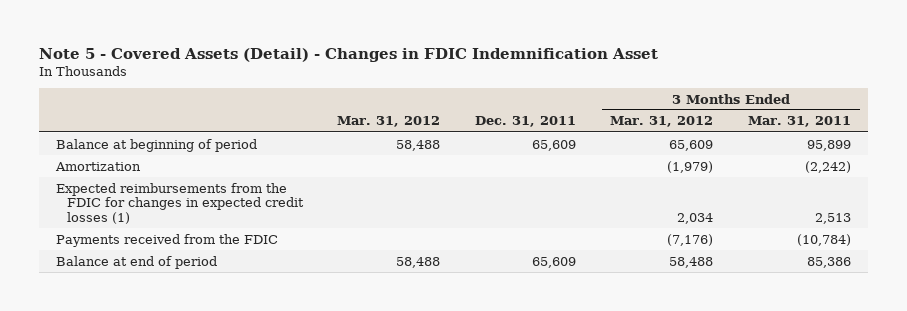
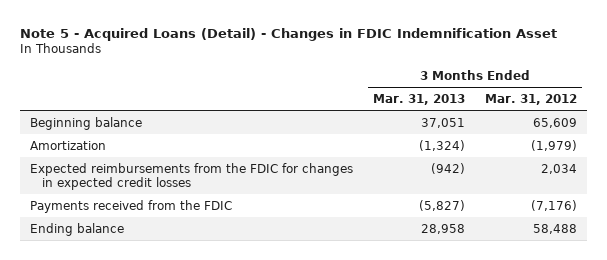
[38,47,658,62] Note 5 - Covered Assets (Detail) - Changes in FDIC Indemnification Asset -> [19,27,557,41] Note 5 - Acquired Loans (Detail) - Changes in FDIC Indemnification Asset
[337,116,441,128] Mar. 31, 2012 -> none
[474,116,576,128] Dec. 31, 2011 -> none
[748,116,852,128] Mar. 31, 2011 -> none
none -> [373,93,466,105] Mar. 31, 2013
[56,138,258,152] Balance at beginning of period -> [29,116,142,130] Beginning balance
[56,182,304,224] Expected reimbursements from the FDIC for changes in expected credit losses (1) -> [29,162,353,190] Expected reimbursements from the FDIC for changes in expected credit losses
[56,255,218,269] Balance at end of period -> [29,222,124,236] Ending balance

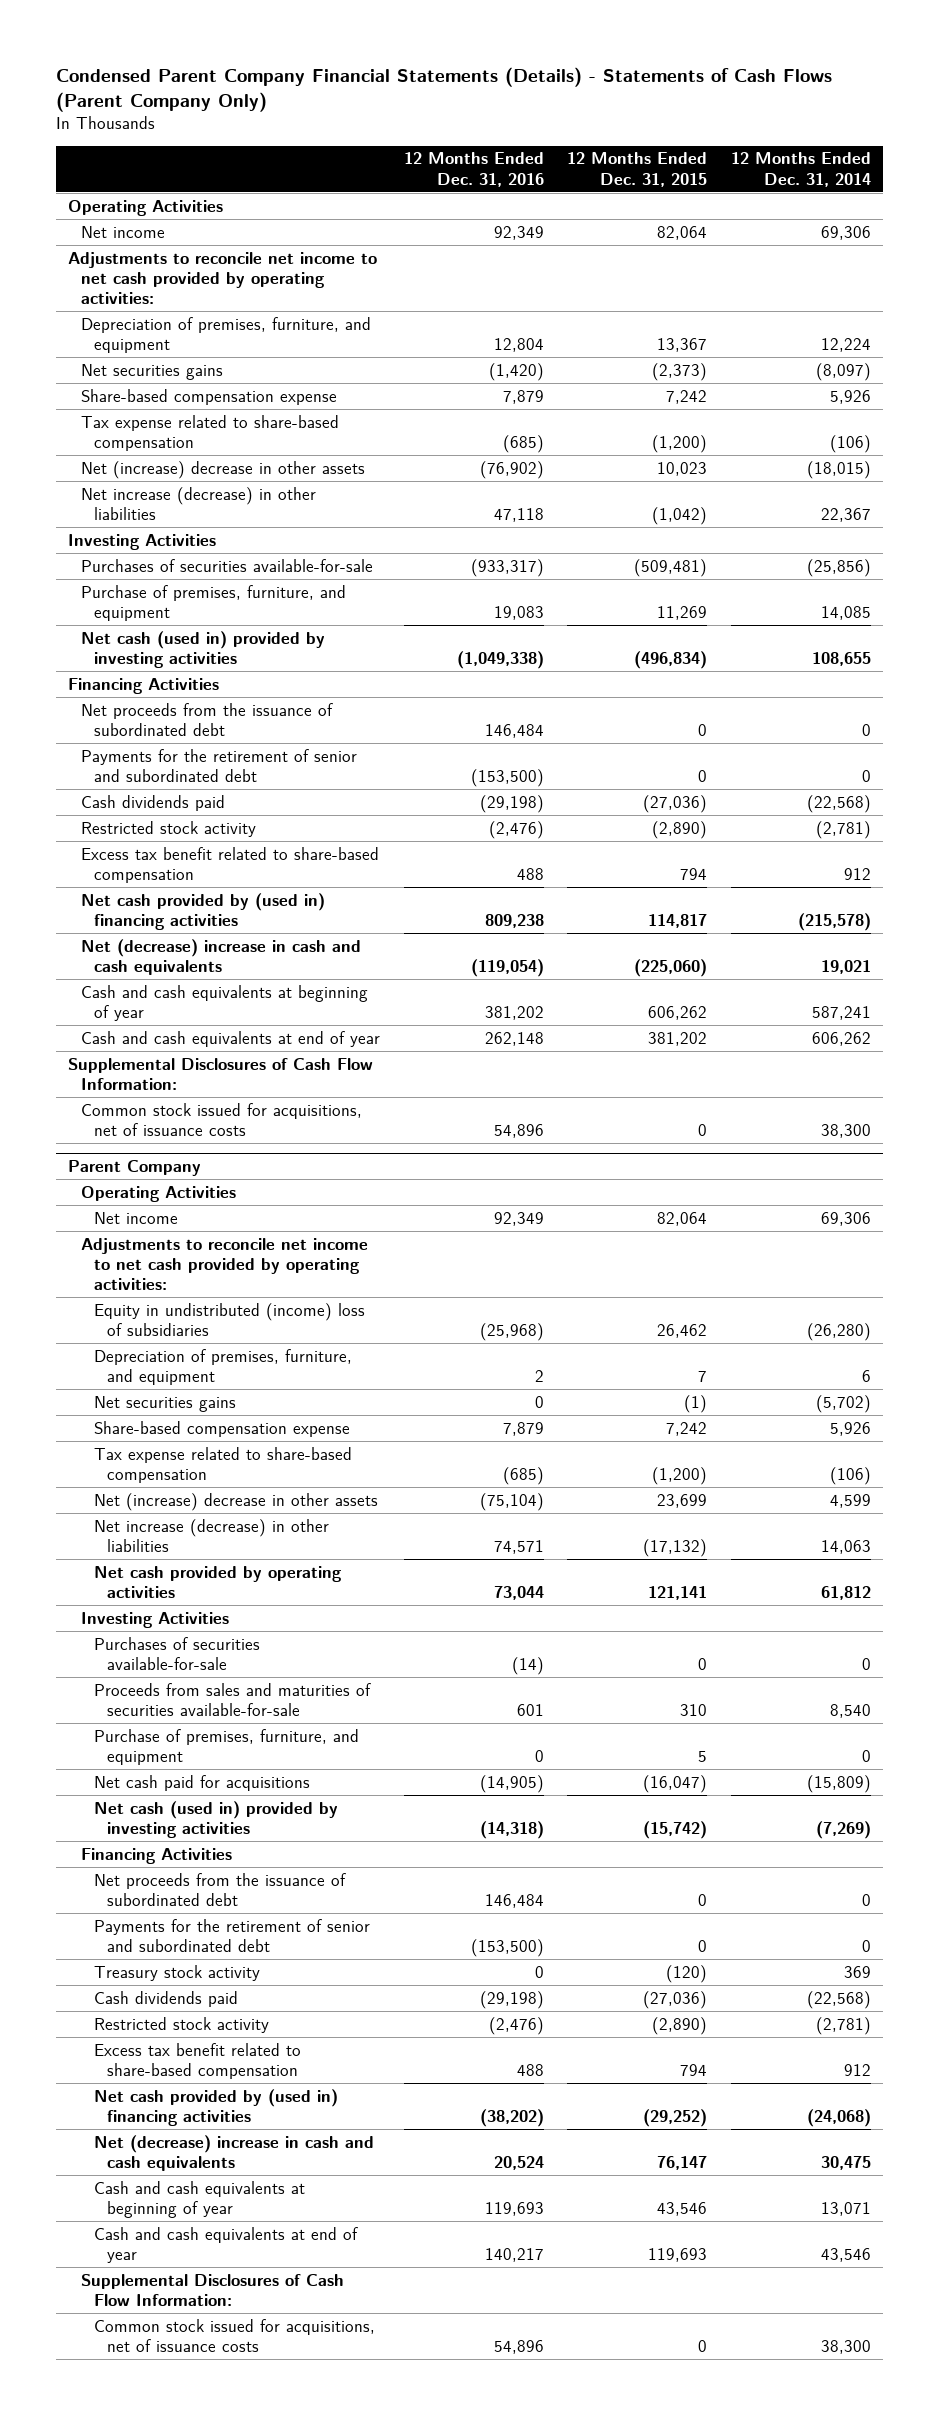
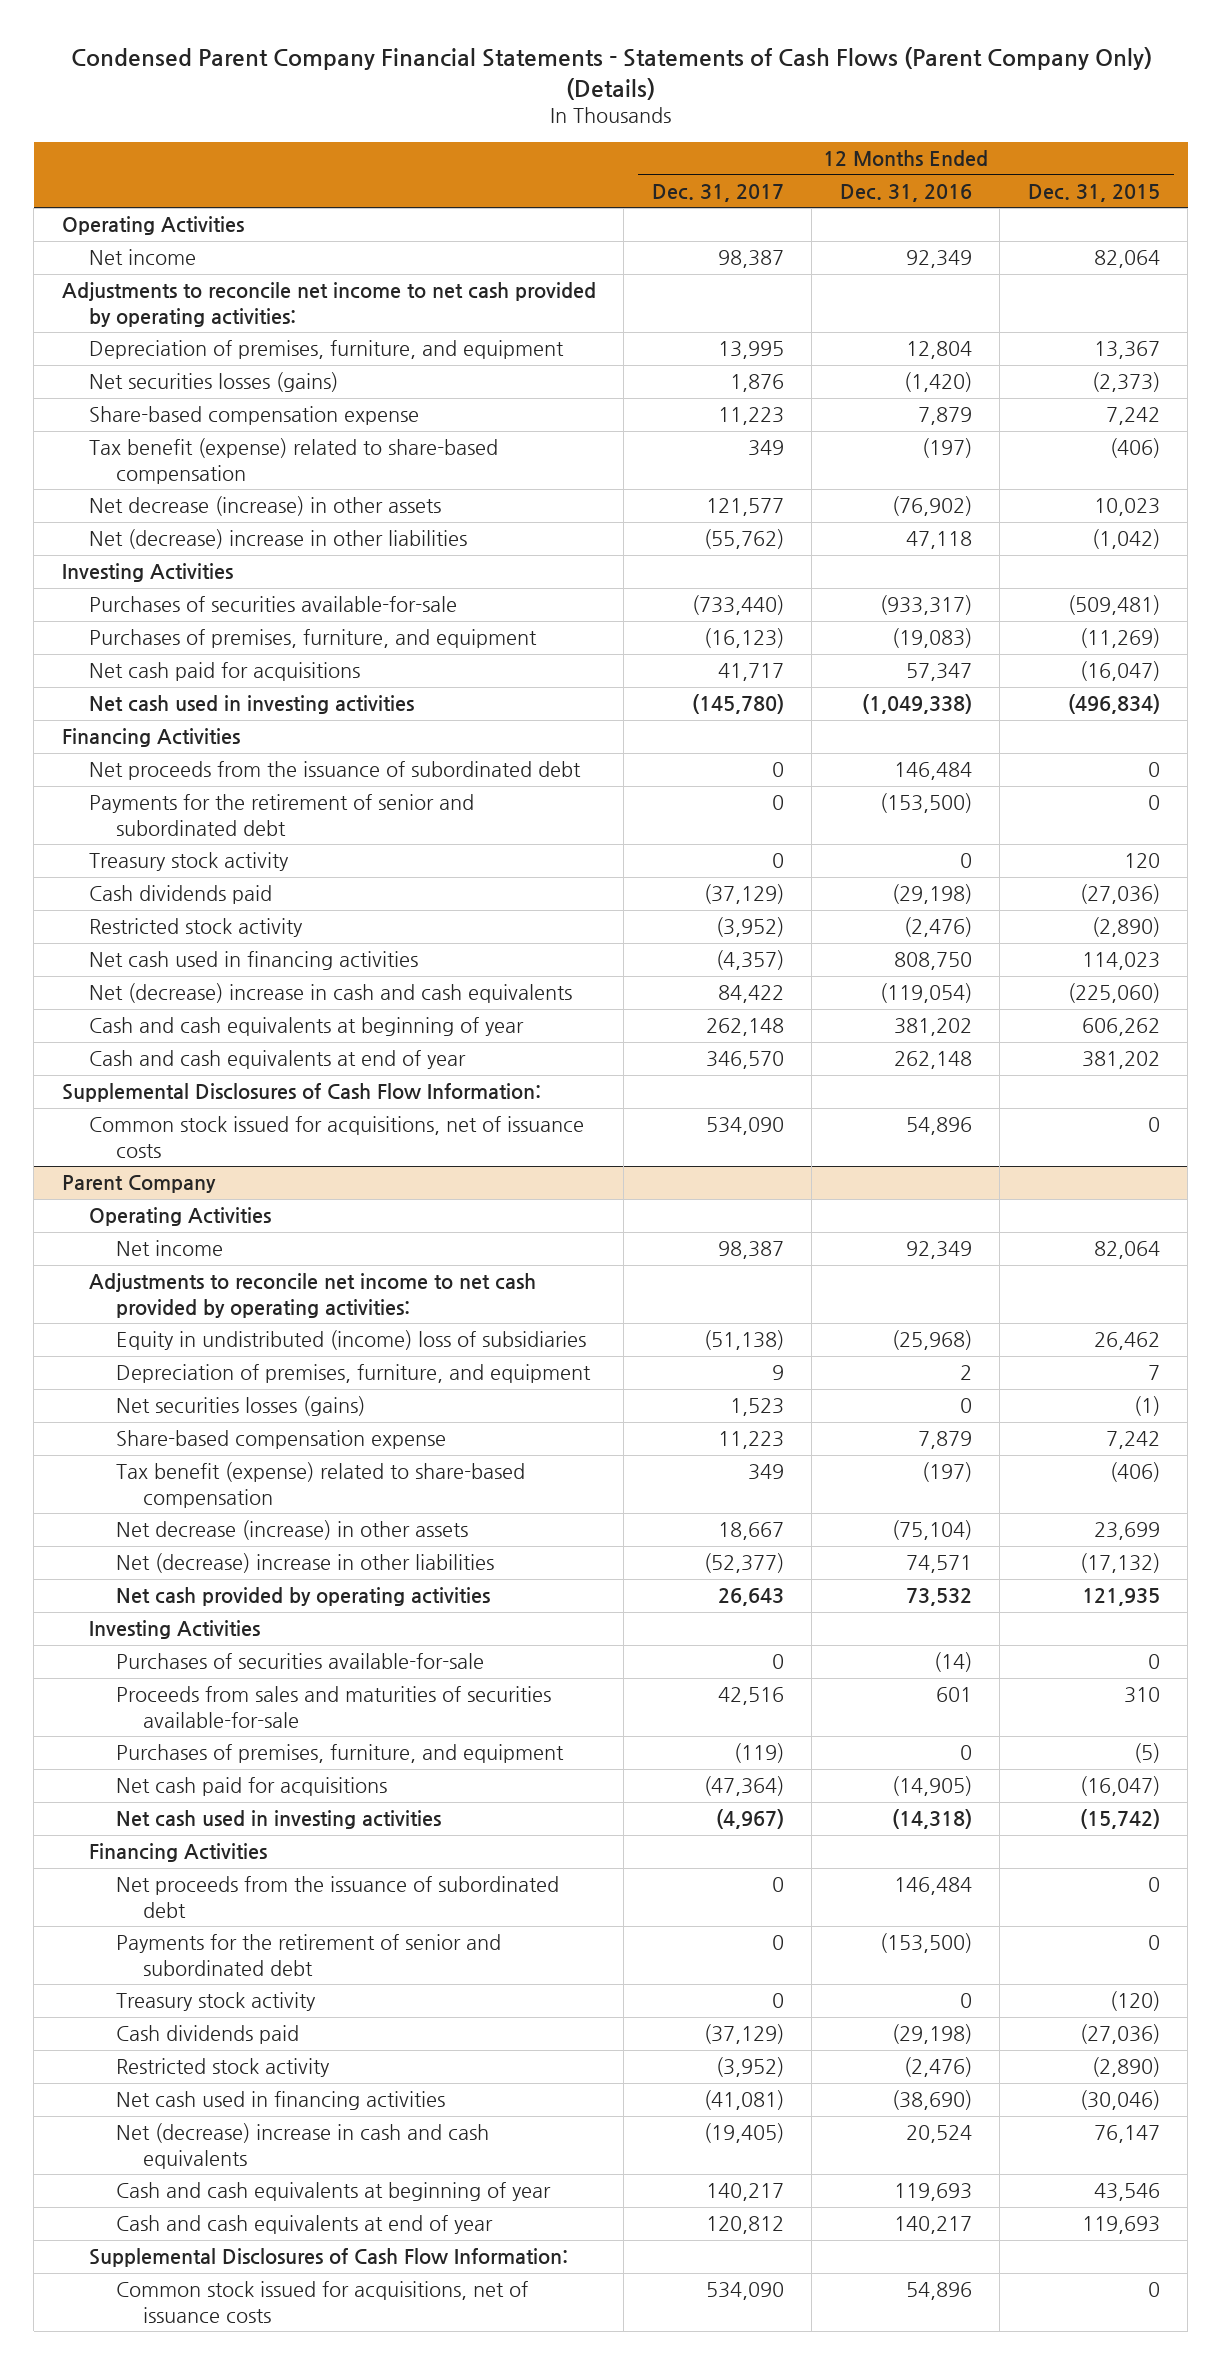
[56,66,833,113] Condensed Parent Company Financial Statements (Details) - Statements of Cash Flows (Parent Company Only) -> [70,46,1152,100] Condensed Parent Company Financial Statements - Statements of Cash Flows (Parent Company Only) (Details)
[731,152,872,187] 12 Months Ended Dec. 31, 2014 -> none
none -> [651,184,784,203] Dec. 31, 2017
[81,363,224,380] Net securities gains -> [88,372,338,393] Net securities losses (gains)
[81,414,340,451] Tax expense related to share-based compensation -> [88,438,498,484] Tax benefit (expense) related to share-based compensation
[502,434,544,453] (685) -> [921,438,972,459] (197)
[652,434,708,453] (1,200) -> [1109,438,1160,459] (406)
[81,460,366,479] Net (increase) decrease in other assets -> [88,496,441,517] Net decrease (increase) in other assets
[81,486,317,520] Net increase (decrease) in other liabilities -> [88,529,467,550] Net (decrease) increase in other liabilities
[81,584,347,621] Purchase of premises, furniture, and equipment -> [88,629,537,649] Purchases of premises, furniture, and equipment
[493,605,544,620] 19,083 -> [891,628,972,649] (19,083)
[657,605,708,620] 11,269 -> [1079,628,1160,649] (11,269)
none -> [88,662,360,682] Net cash paid for acquisitions
[81,630,326,668] Net cash (used in) provided by investing activities -> [88,695,414,715] Net cash used in investing activities
none -> [88,852,289,872] Treasury stock activity
[81,846,380,883] Excess tax benefit related to share-based compensation -> none
[81,892,326,930] Net cash provided by (used in) financing activities -> [88,951,418,971] Net cash used in financing activities
[484,913,544,928] 809,238 -> [893,952,972,971] 808,750
[648,913,708,928] 114,817 -> [1081,952,1160,971] 114,023
[93,1395,236,1412] Net securities gains -> [115,1396,365,1417] Net securities losses (gains)
[93,1446,352,1483] Tax expense related to share-based compensation -> [115,1462,525,1508] Tax benefit (expense) related to share-based compensation
[502,1466,544,1485] (685) -> [921,1462,972,1483] (197)
[652,1466,708,1485] (1,200) -> [1109,1462,1160,1483] (406)
[93,1492,378,1511] Net (increase) decrease in other assets -> [115,1520,468,1541] Net decrease (increase) in other assets
[93,1518,329,1552] Net increase (decrease) in other liabilities -> [115,1553,494,1574] Net (decrease) increase in other liabilities
[493,1585,544,1600] 73,044 -> [905,1588,972,1607] 73,532
[648,1585,708,1600] 121,141 -> [1081,1588,1160,1607] 121,935
[93,1728,359,1765] Purchase of premises, furniture, and equipment -> [115,1744,564,1764] Purchases of premises, furniture, and equipment
[698,1750,708,1762] 5 -> [1133,1743,1160,1764] (5)
[93,1800,338,1838] Net cash (used in) provided by investing activities -> [115,1810,441,1830] Net cash used in investing activities
[93,2042,301,2079] Excess tax benefit related to share-based compensation -> none
[93,2088,338,2126] Net cash provided by (used in) financing activities -> [115,2091,445,2111] Net cash used in financing activities
[479,2108,544,2127] (38,202) -> [891,2090,972,2111] (38,690)
[643,2108,708,2127] (29,252) -> [1079,2090,1160,2111] (30,046)

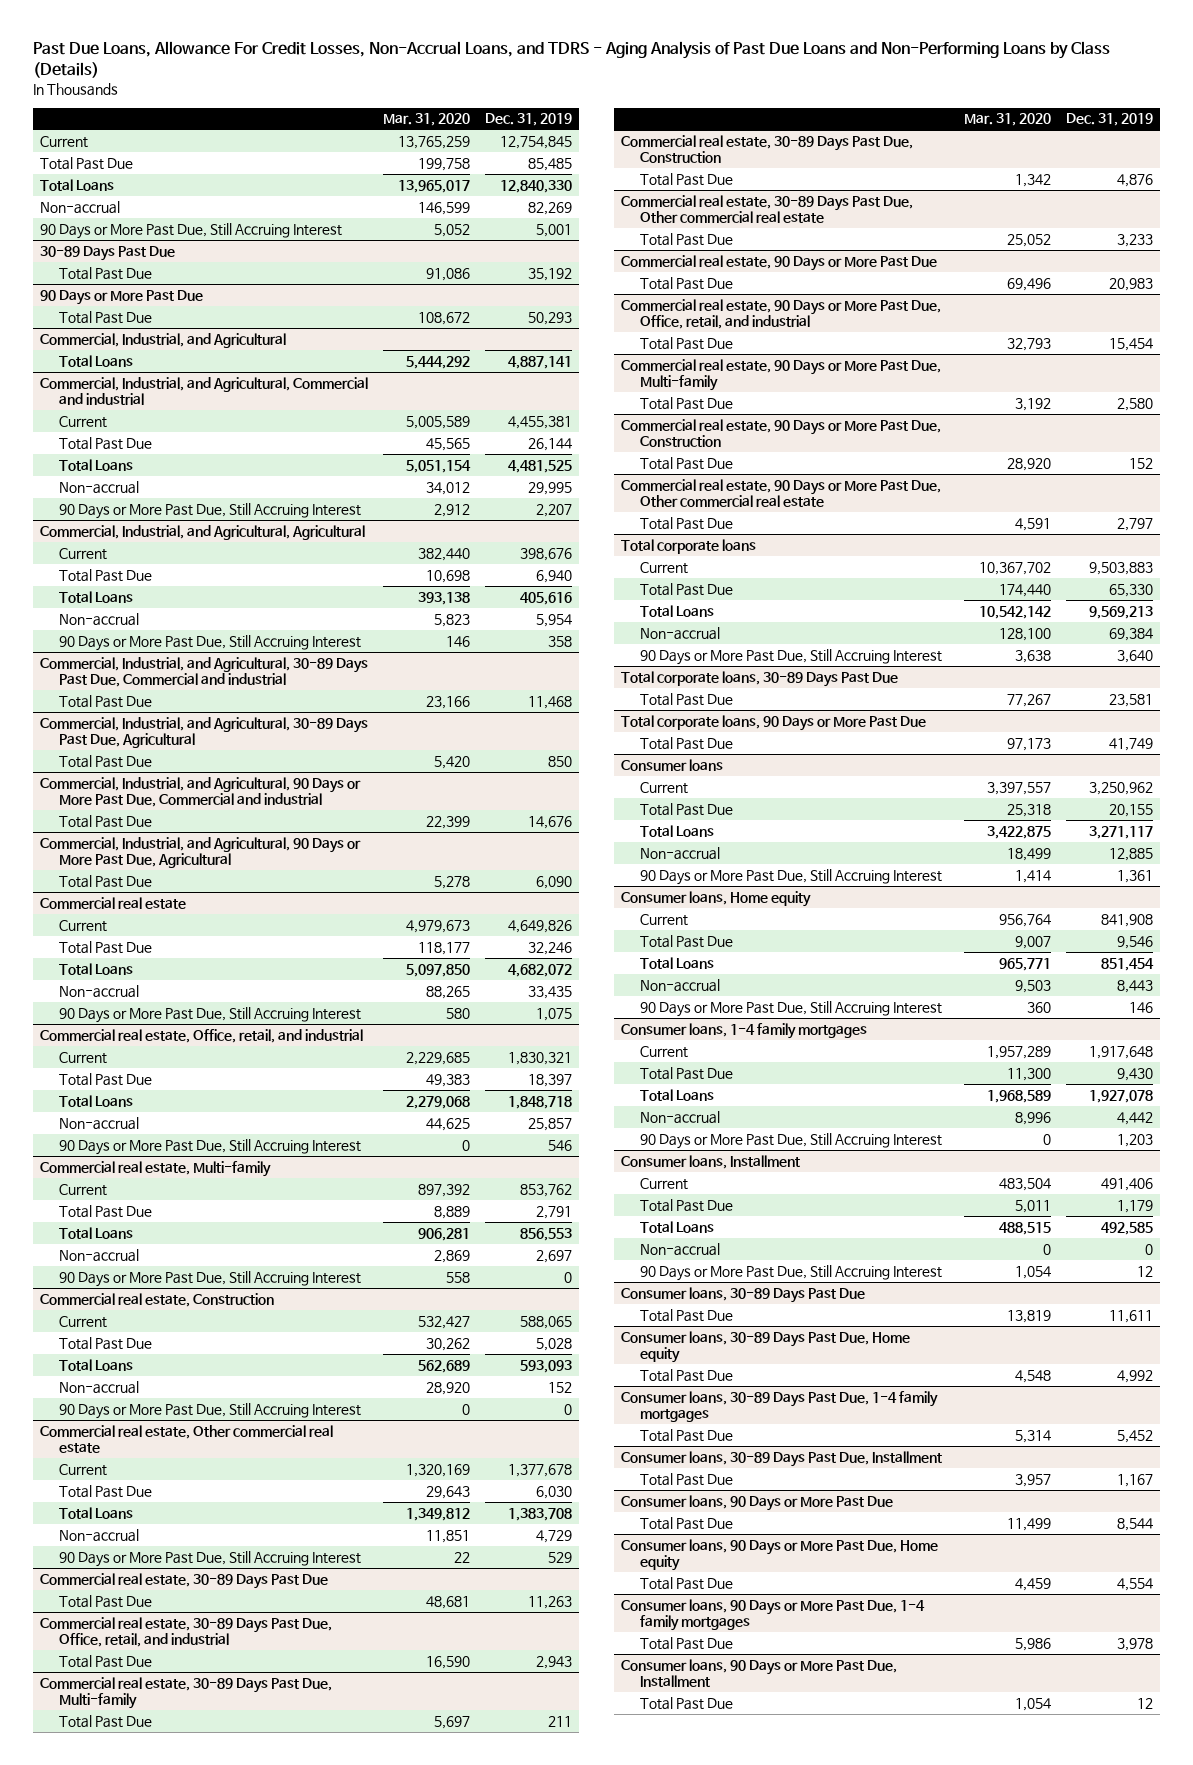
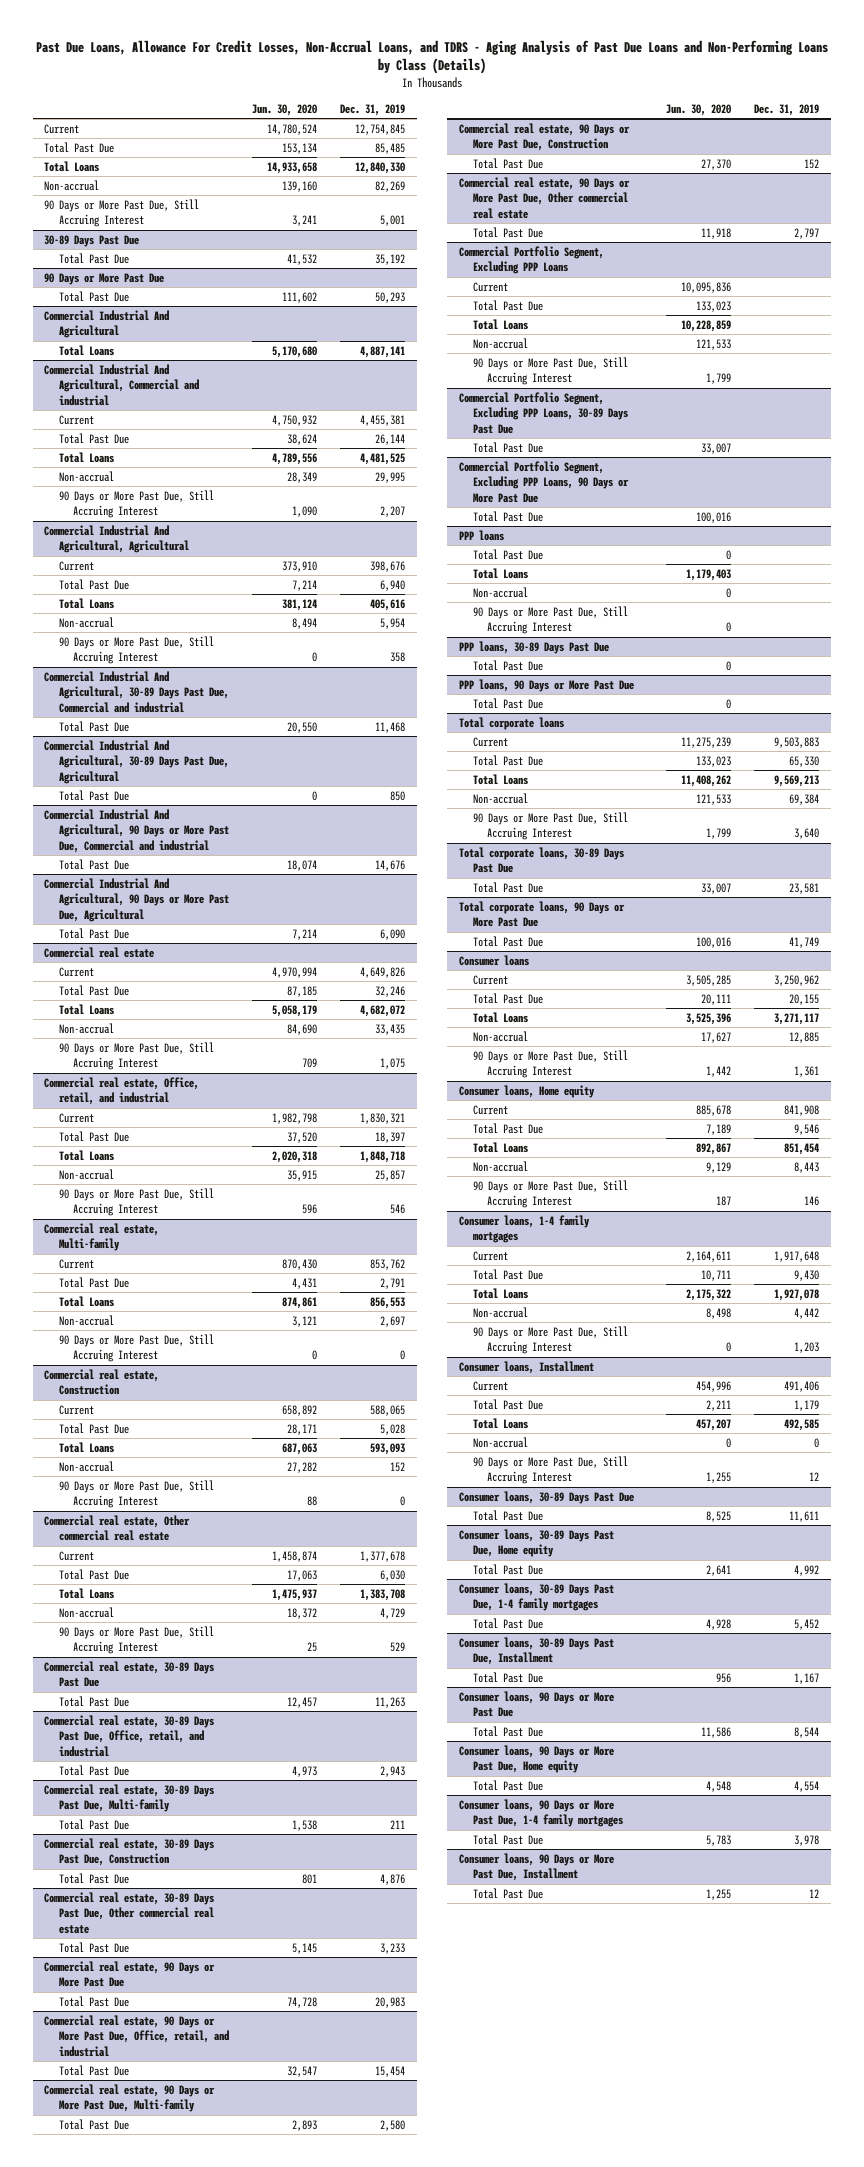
[383,113,471,127] Mar. 31, 2020 -> none
none -> [251,103,317,116] Jun. 30, 2020
[40,332,287,348] Commercial, Industrial, and Agricultural -> [44,309,170,339] Commercial Industrial And Agricultural
[40,376,369,406] Commercial, Industrial, and Agricultural, Commercial and industrial -> [44,363,199,406] Commercial Industrial And Agricultural, Commercial and industrial
[40,524,366,540] Commercial, Industrial, and Agricultural, Agricultural -> [44,524,189,554] Commercial Industrial And Agricultural, Agricultural
[40,656,369,688] Commercial, Industrial, and Agricultural, 30-89 Days Past Due, Commercial and industrial -> [44,670,229,713] Commercial Industrial And Agricultural, 30-89 Days Past Due, Commercial and industrial
[40,716,369,749] Commercial, Industrial, and Agricultural, 30-89 Days Past Due, Agricultural -> [44,739,229,784] Commercial Industrial And Agricultural, 30-89 Days Past Due, Agricultural
[40,776,362,808] Commercial, Industrial, and Agricultural, 90 Days or More Past Due, Commercial and industrial -> [44,808,229,853] Commercial Industrial And Agricultural, 90 Days or More Past Due, Commercial and industrial
[40,836,362,869] Commercial, Industrial, and Agricultural, 90 Days or More Past Due, Agricultural -> [44,877,229,922] Commercial Industrial And Agricultural, 90 Days or More Past Due, Agricultural
none -> [458,245,604,275] Commercial Portfolio Segment, Excluding PPP Loans
none -> [472,281,508,292] Current
none -> [472,299,543,311] Total Past Due
none -> [472,318,528,330] Total Loans
none -> [472,337,528,349] Non-accrual
none -> [472,356,628,386] 90 Days or More Past Due, Still Accruing Interest
none -> [458,391,628,434] Commercial Portfolio Segment, Excluding PPP Loans, 30-89 Days Past Due
none -> [472,441,543,453] Total Past Due
none -> [458,460,629,503] Commercial Portfolio Segment, Excluding PPP Loans, 90 Days or More Past Due
none -> [472,510,543,522] Total Past Due
none -> [458,529,504,541] PPP loans
none -> [472,548,543,560] Total Past Due
none -> [472,567,528,579] Total Loans
none -> [472,586,528,598] Non-accrual
none -> [472,605,628,635] 90 Days or More Past Due, Still Accruing Interest
none -> [458,640,609,654] PPP loans, 30-89 Days Past Due
none -> [472,659,543,671] Total Past Due
none -> [458,678,634,692] PPP loans, 90 Days or More Past Due
none -> [472,697,543,709] Total Past Due

